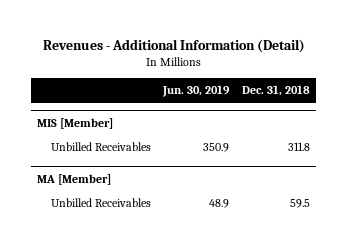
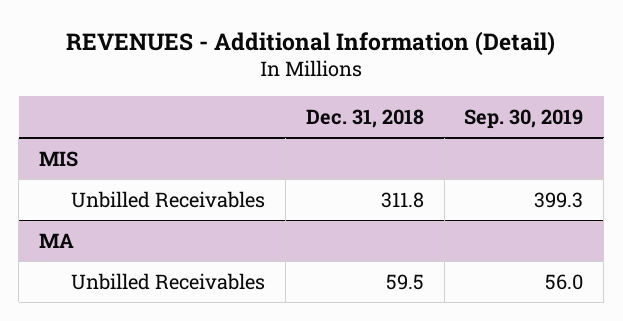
[42,38,305,53] Revenues - Additional Information (Detail) -> [66,30,556,56] REVENUES - Additional Information (Detail)
[162,85,231,98] Jun. 30, 2019 -> none
none -> [464,108,584,129] Sep. 30, 2019
[37,117,114,129] MIS [Member] -> [39,150,79,167] MIS
[37,173,112,185] MA [Member] -> [39,232,75,248] MA

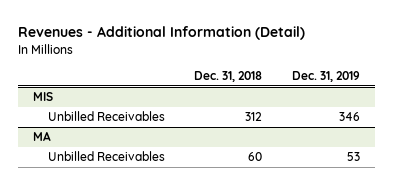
[66,30,556,56] REVENUES - Additional Information (Detail) -> [18,26,306,41] Revenues - Additional Information (Detail)
[464,108,584,129] Sep. 30, 2019 -> none
none -> [291,71,360,83] Dec. 31, 2019
[380,191,424,208] 311.8 -> [245,112,263,122] 312
[385,273,424,290] 59.5 -> [248,152,263,162] 60

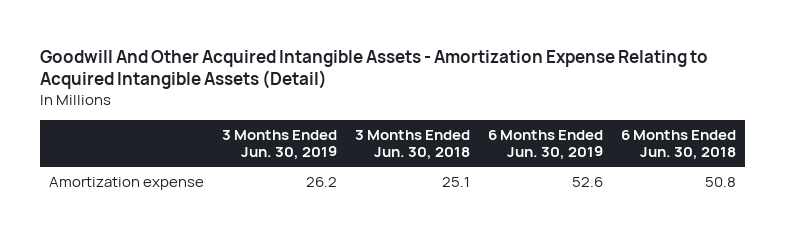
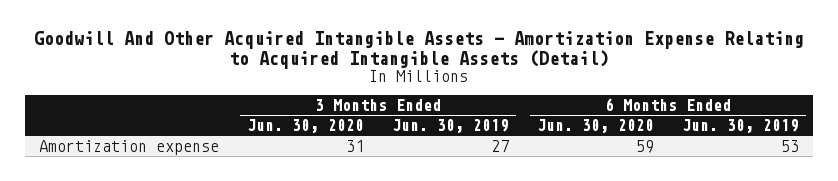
[354,129,470,161] 3 Months Ended Jun. 30, 2018 -> none
[621,129,737,161] 6 Months Ended Jun. 30, 2018 -> none
none -> [246,119,364,134] Jun. 30, 2020
none -> [536,119,654,134] Jun. 30, 2020
[305,176,337,187] 26.2 -> [490,139,509,152] 27
[571,176,603,187] 52.6 -> [780,139,799,152] 53

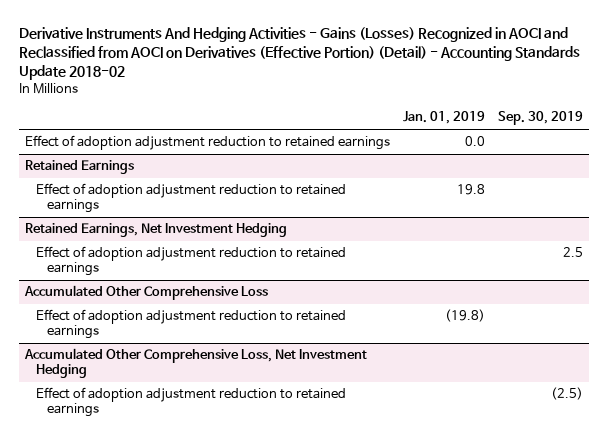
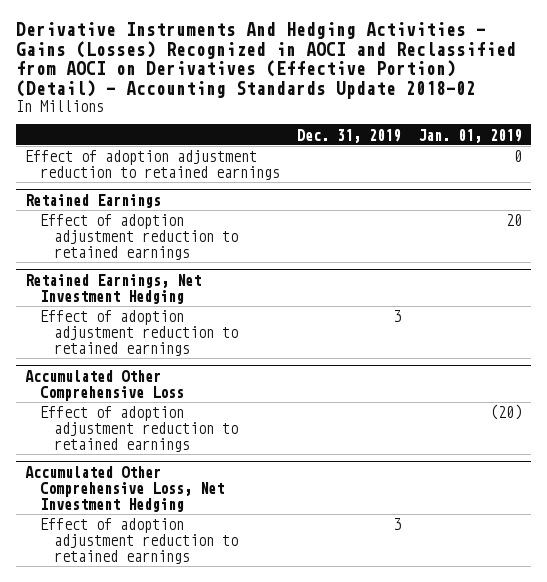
[497,111,583,126] Sep. 30, 2019 -> none
none -> [296,128,401,143] Dec. 31, 2019
[465,136,486,147] 0.0 -> [514,150,523,163] 0
[457,184,486,196] 19.8 -> [506,214,523,227] 20
[445,309,486,323] (19.8) -> [490,404,523,421] (20)

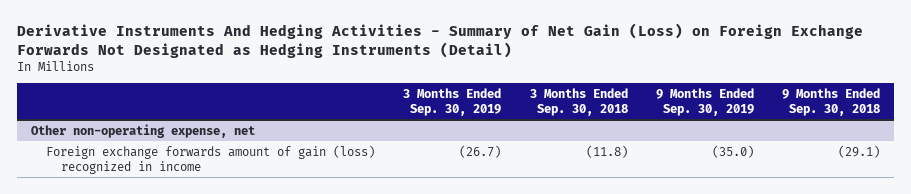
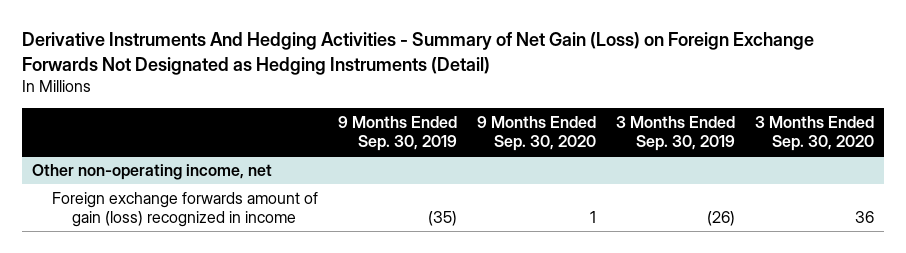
[529,87,628,116] 3 Months Ended Sep. 30, 2018 -> none
[781,87,880,116] 9 Months Ended Sep. 30, 2018 -> none
none -> [477,115,597,152] 9 Months Ended Sep. 30, 2020
none -> [755,115,875,152] 3 Months Ended Sep. 30, 2020
[31,123,256,138] Other non-operating expense, net -> [31,163,272,180] Other non-operating income, net
[459,144,502,158] (26.7) -> [707,211,736,227] (26)
[711,144,754,158] (35.0) -> [427,211,457,227] (35)

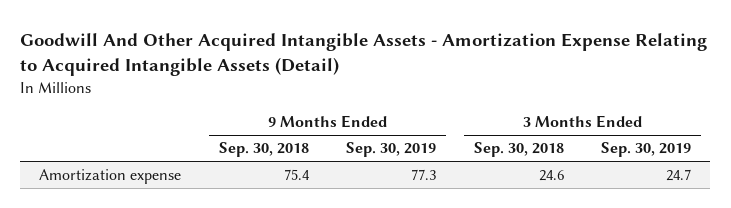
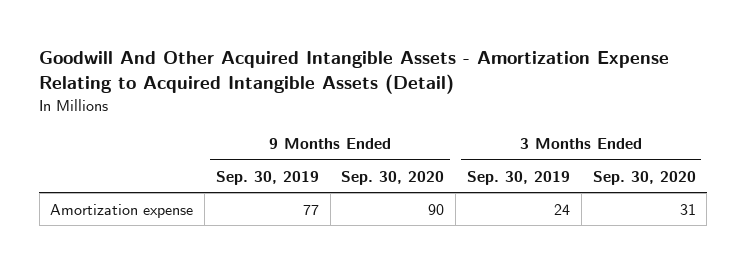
[218,142,309,158] Sep. 30, 2018 -> none
[473,142,564,158] Sep. 30, 2018 -> none
none -> [341,170,445,185] Sep. 30, 2020
none -> [592,170,696,185] Sep. 30, 2020
[411,169,437,181] 77.3 -> [302,204,319,215] 77
[666,169,692,182] 24.7 -> [553,203,570,215] 24

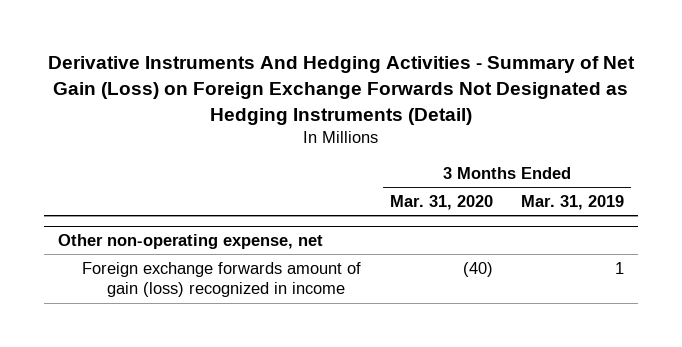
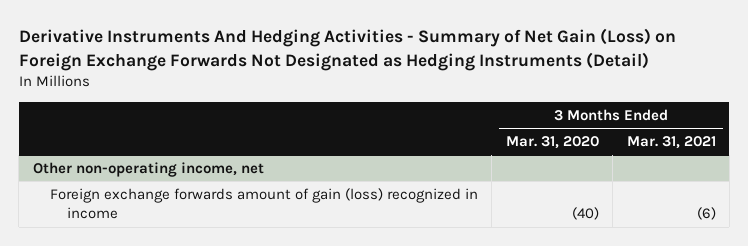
[520,195,624,211] Mar. 31, 2019 -> none
none -> [626,136,716,150] Mar. 31, 2021
[57,234,323,250] Other non-operating expense, net -> [32,162,264,178] Other non-operating income, net

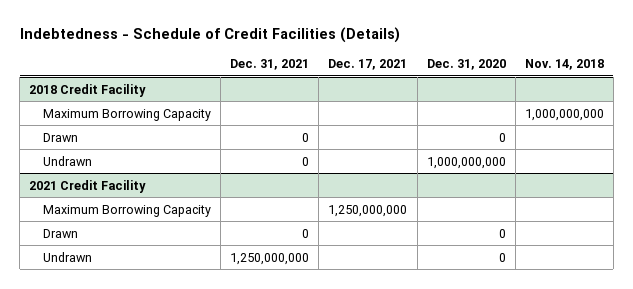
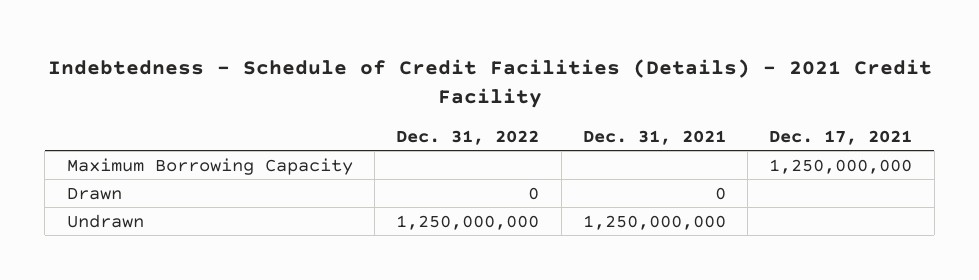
[19,27,400,44] Indebtedness - Schedule of Credit Facilities (Details) -> [47,59,932,109] Indebtedness - Schedule of Credit Facilities (Details) - 2021 Credit Facility
[426,59,506,71] Dec. 31, 2020 -> none
[524,59,604,71] Nov. 14, 2018 -> none
none -> [396,129,540,145] Dec. 31, 2022
[29,83,147,97] 2018 Credit Facility -> none
[42,108,211,121] Maximum Borrowing Capacity -> none
[42,132,78,142] Drawn -> none
[42,155,92,166] Undrawn -> none
[29,179,147,193] 2021 Credit Facility -> none

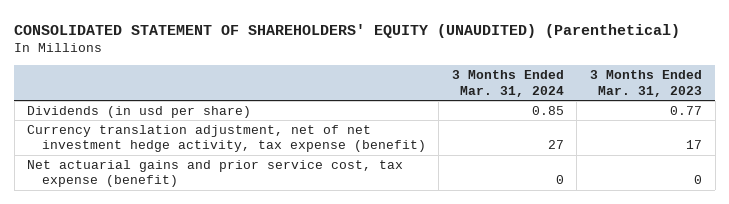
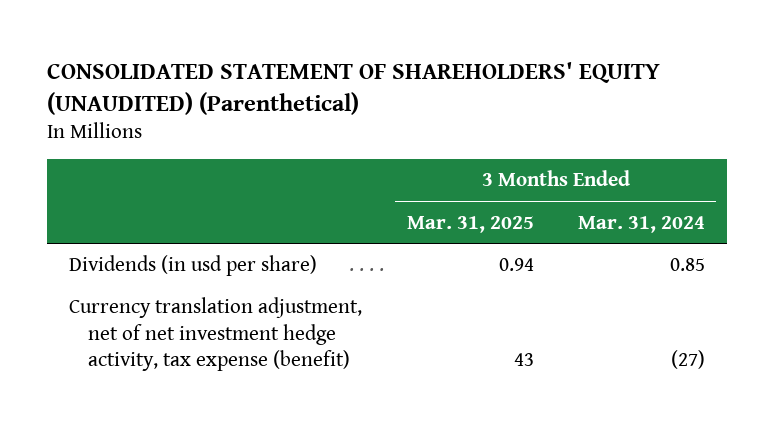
[590,70,703,97] 3 Months Ended Mar. 31, 2023 -> none
none -> [406,215,534,233] Mar. 31, 2025
[27,160,404,188] Net actuarial gains and prior service cost, tax expense (benefit) -> none
[547,140,564,150] 27 -> [670,350,705,370] (27)

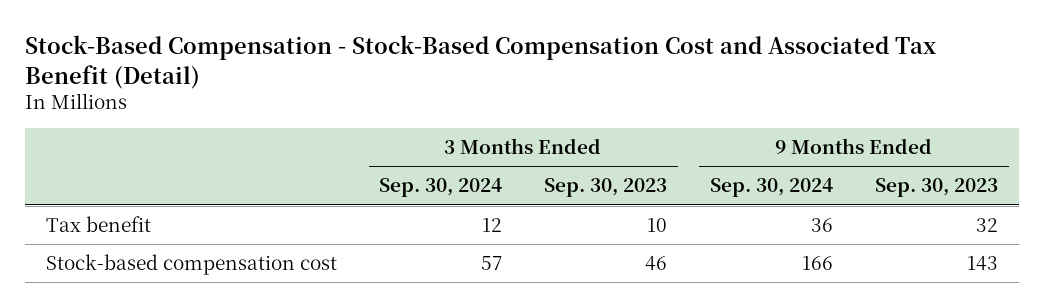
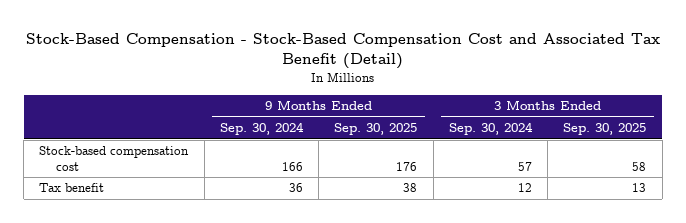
[544,178,668,198] Sep. 30, 2023 -> none
[875,178,999,198] Sep. 30, 2023 -> none
none -> [334,123,418,136] Sep. 30, 2025
none -> [563,123,647,136] Sep. 30, 2025
[45,216,151,233] Tax benefit -> [39,183,105,193] Tax benefit

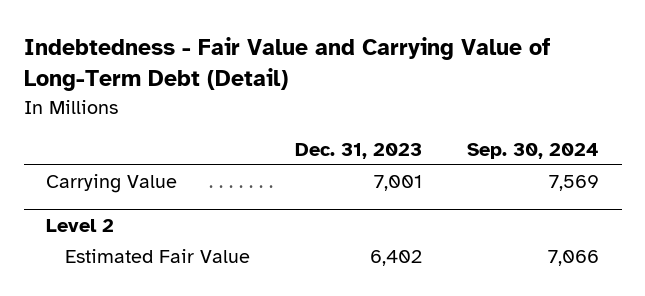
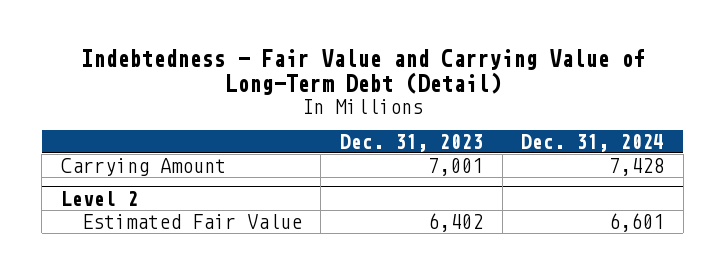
[467,143,600,160] Sep. 30, 2024 -> none
none -> [521,133,665,152] Dec. 31, 2024
[46,174,178,194] Carrying Value -> [60,157,226,176] Carrying Amount

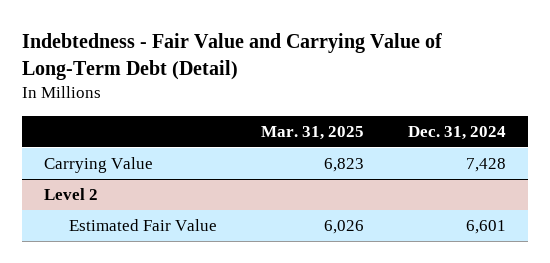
[340,133,484,152] Dec. 31, 2023 -> none
none -> [260,125,364,140] Mar. 31, 2025
[60,157,226,176] Carrying Amount -> [43,157,153,174] Carrying Value

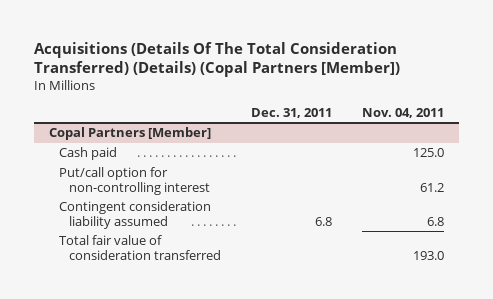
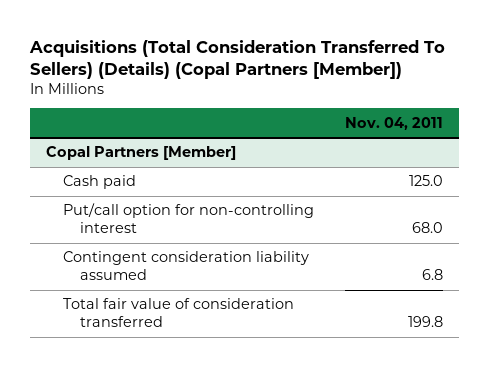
[34,41,401,78] Acquisitions (Details Of The Total Consideration Transferred) (Details) (Copal Partners [Member]) -> [29,39,446,79] Acquisitions (Total Consideration Transferred To Sellers) (Details) (Copal Partners [Member])
[250,107,332,118] Dec. 31, 2011 -> none
[419,182,444,192] 61.2 -> [412,222,444,234] 68.0
[412,250,444,260] 193.0 -> [408,316,444,328] 199.8

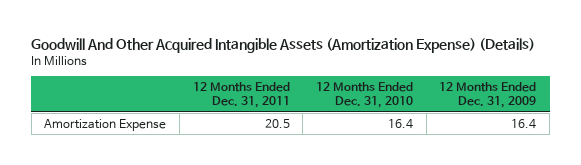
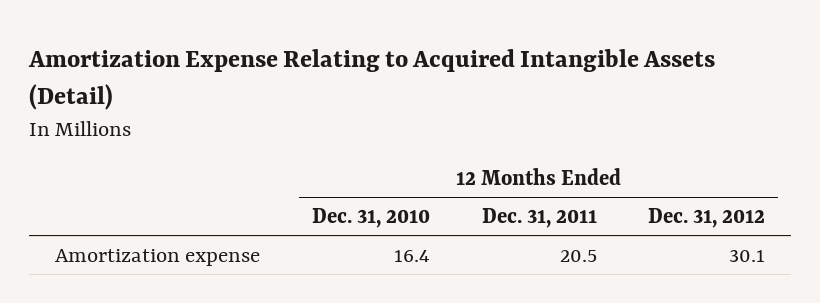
[31,38,536,54] Goodwill And Other Acquired Intangible Assets (Amortization Expense) (Details) -> [28,48,716,110] Amortization Expense Relating to Acquired Intangible Assets (Detail)
[439,82,537,109] 12 Months Ended Dec. 31, 2009 -> none
none -> [648,208,766,229] Dec. 31, 2012
[44,118,167,131] Amortization Expense -> [55,248,261,266] Amortization expense

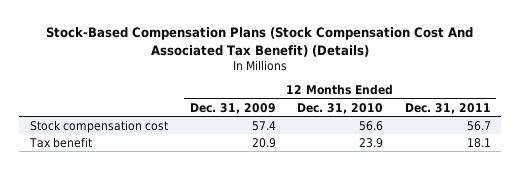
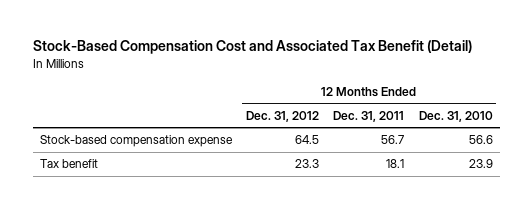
[46,26,474,57] Stock-Based Compensation Plans (Stock Compensation Cost And Associated Tax Benefit) (Details) -> [32,40,472,55] Stock-Based Compensation Cost and Associated Tax Benefit (Detail)
[189,102,276,114] Dec. 31, 2009 -> none
none -> [246,110,320,122] Dec. 31, 2012
[29,119,168,133] Stock compensation cost -> [39,135,233,148] Stock-based compensation expense

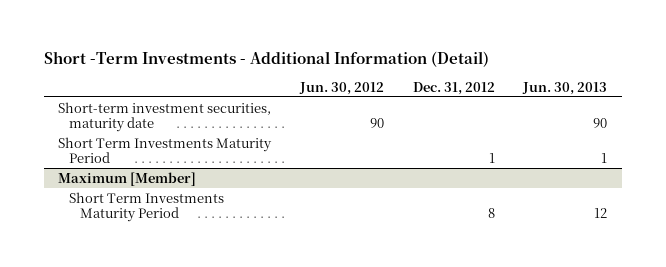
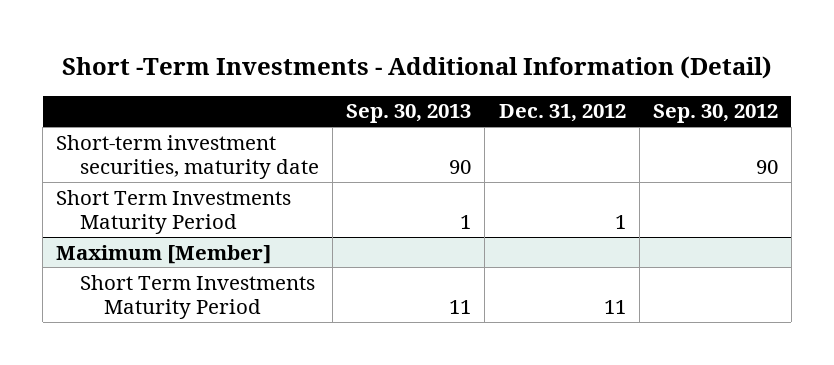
[298,81,384,95] Jun. 30, 2012 -> none
[522,81,608,95] Jun. 30, 2013 -> none
none -> [346,104,472,124] Sep. 30, 2013
none -> [652,104,778,124] Sep. 30, 2012
[487,207,495,218] 8 -> [603,300,626,315] 11

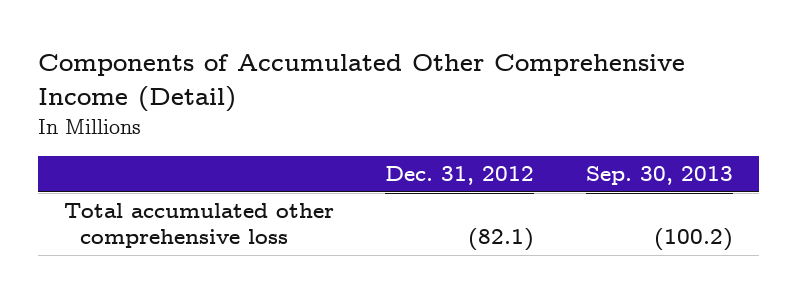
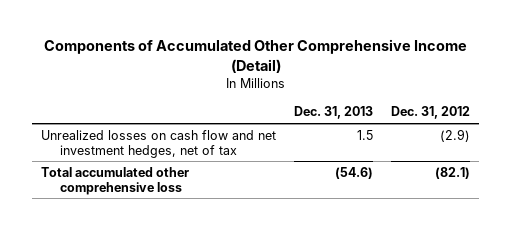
[585,166,733,186] Sep. 30, 2013 -> none
none -> [294,106,374,120] Dec. 31, 2013
none -> [40,129,276,158] Unrealized losses on cash flow and net investment hedges, net of tax

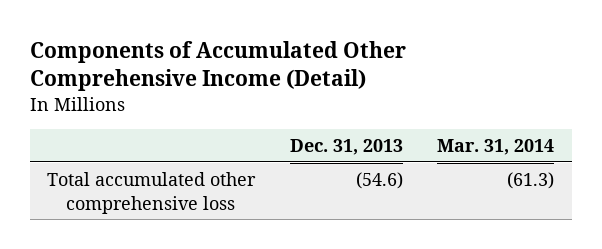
[391,106,471,120] Dec. 31, 2012 -> none
none -> [437,138,555,155] Mar. 31, 2014
[40,129,276,158] Unrealized losses on cash flow and net investment hedges, net of tax -> none

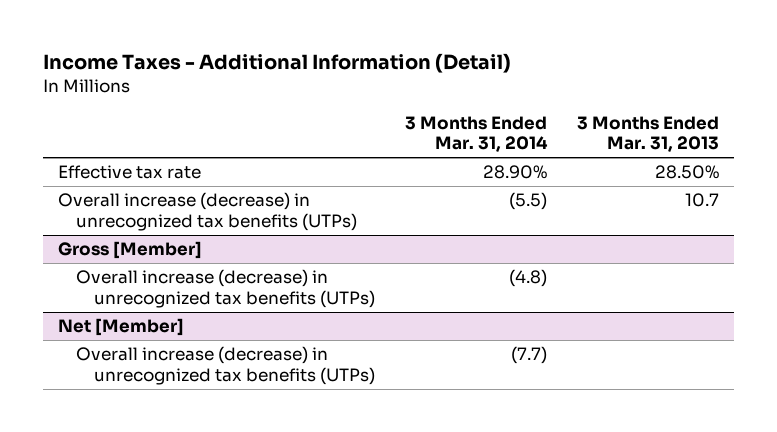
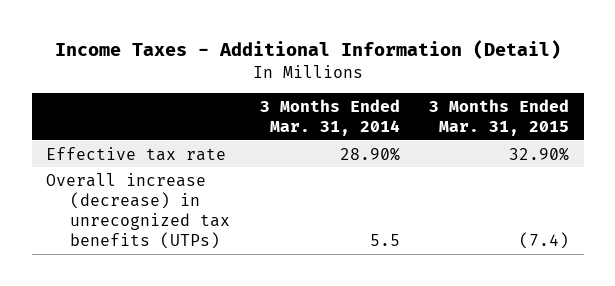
[577,115,720,153] 3 Months Ended Mar. 31, 2013 -> none
none -> [429,98,570,137] 3 Months Ended Mar. 31, 2015
[58,241,203,260] Gross [Member] -> none
[75,269,375,308] Overall increase (decrease) in unrecognized tax benefits (UTPs) -> none
[58,318,185,337] Net [Member] -> none
[75,346,375,385] Overall increase (decrease) in unrecognized tax benefits (UTPs) -> none
[508,192,547,211] (5.5) -> [369,234,400,247] 5.5

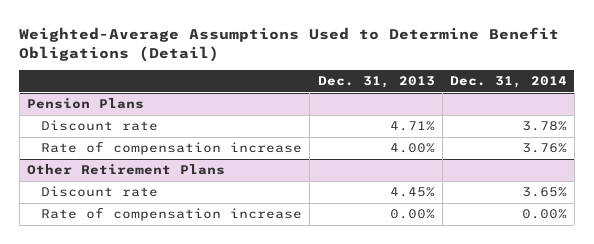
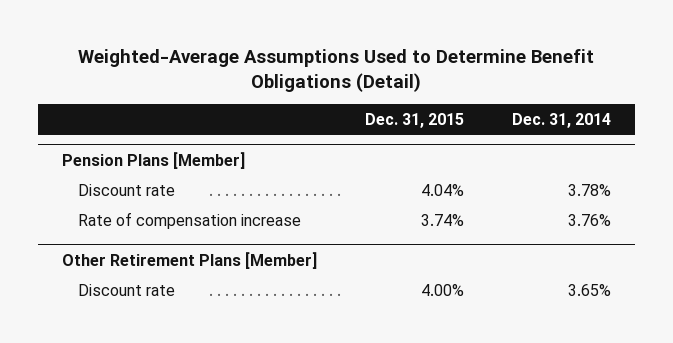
[317,76,435,89] Dec. 31, 2013 -> none
none -> [364,112,464,128] Dec. 31, 2015
[27,98,145,110] Pension Plans -> [61,151,245,169] Pension Plans [Member]
[27,164,226,176] Other Retirement Plans -> [61,251,317,269] Other Retirement Plans [Member]
[41,207,303,222] Rate of compensation increase -> none

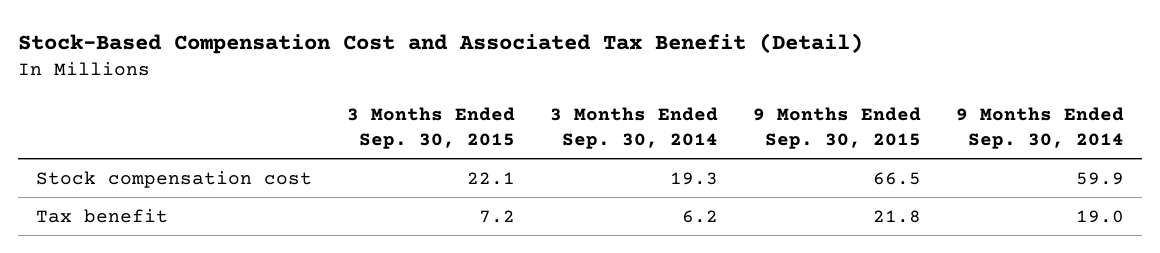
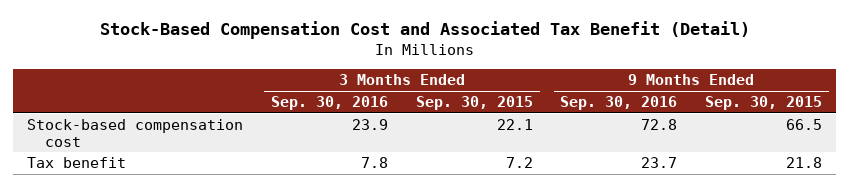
[549,106,718,149] 3 Months Ended Sep. 30, 2014 -> none
[956,106,1125,149] 9 Months Ended Sep. 30, 2014 -> none
none -> [270,96,388,111] Sep. 30, 2016
none -> [560,96,678,111] Sep. 30, 2016
[35,170,312,188] Stock compensation cost -> [26,119,243,147] Stock-based compensation cost

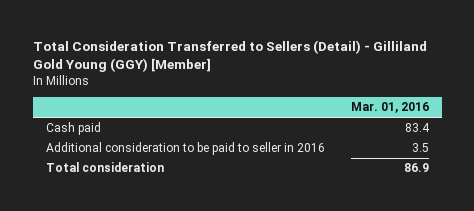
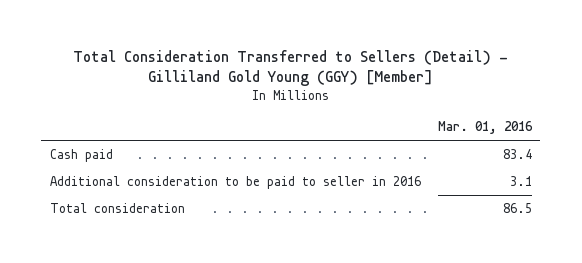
[411,143,429,153] 3.5 -> [509,176,532,187] 3.1
[403,163,429,173] 86.9 -> [502,203,532,214] 86.5

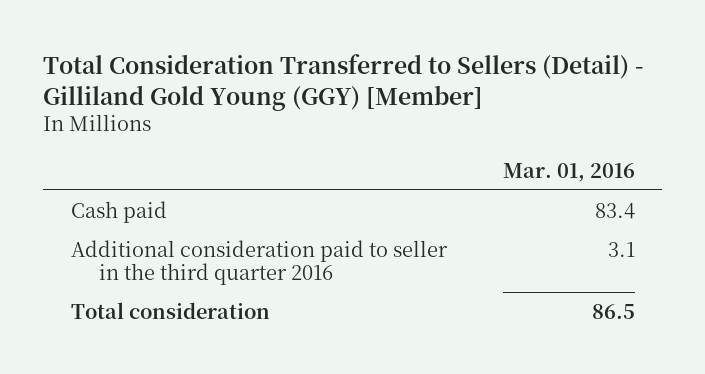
[49,176,421,190] Additional consideration to be paid to seller in 2016 -> [70,239,448,286] Additional consideration paid to seller in the third quarter 2016

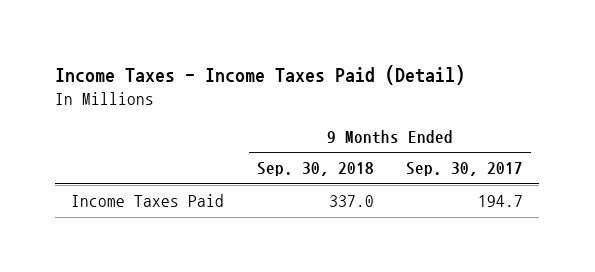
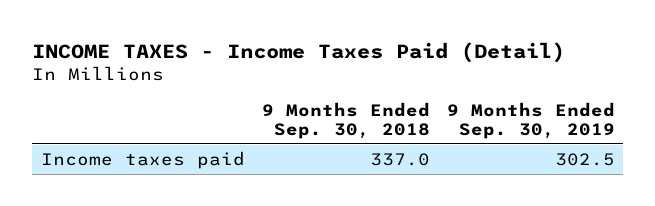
[55,65,466,86] Income Taxes - Income Taxes Paid (Detail) -> [32,41,566,63] INCOME TAXES - Income Taxes Paid (Detail)
[406,162,524,177] Sep. 30, 2017 -> none
none -> [446,102,615,140] 9 Months Ended Sep. 30, 2019
[71,194,225,208] Income Taxes Paid -> [40,151,245,170] Income taxes paid

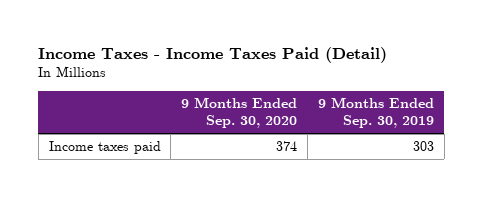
[32,41,566,63] INCOME TAXES - Income Taxes Paid (Detail) -> [38,47,388,64] Income Taxes - Income Taxes Paid (Detail)
[261,102,430,140] 9 Months Ended Sep. 30, 2018 -> none
none -> [181,96,298,129] 9 Months Ended Sep. 30, 2020
[554,153,615,167] 302.5 -> [413,141,435,152] 303

